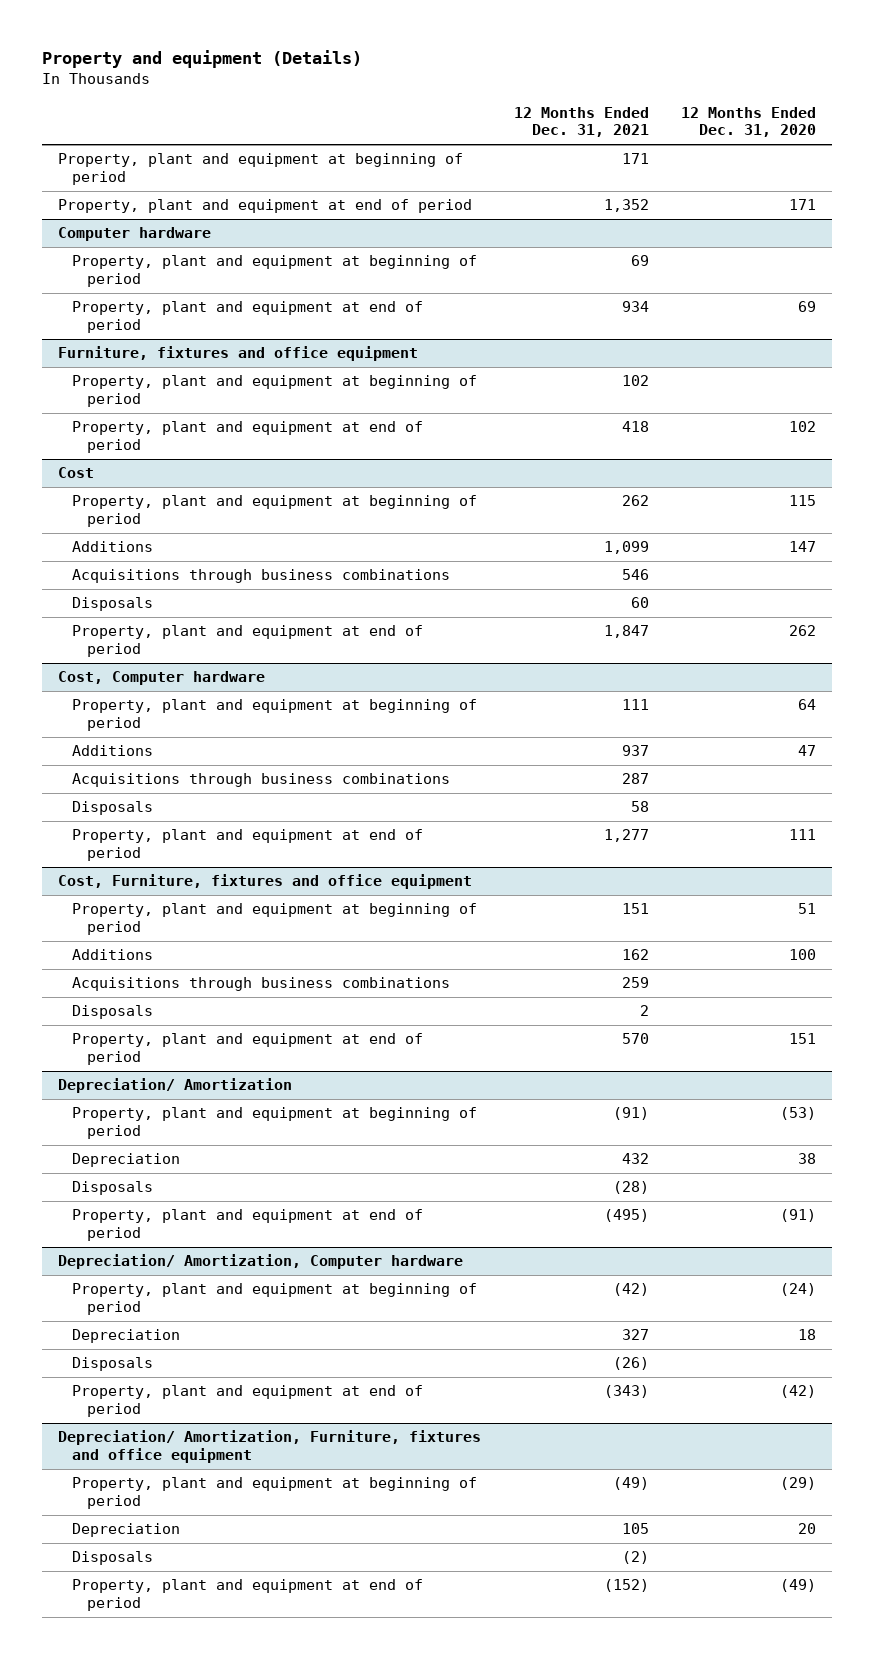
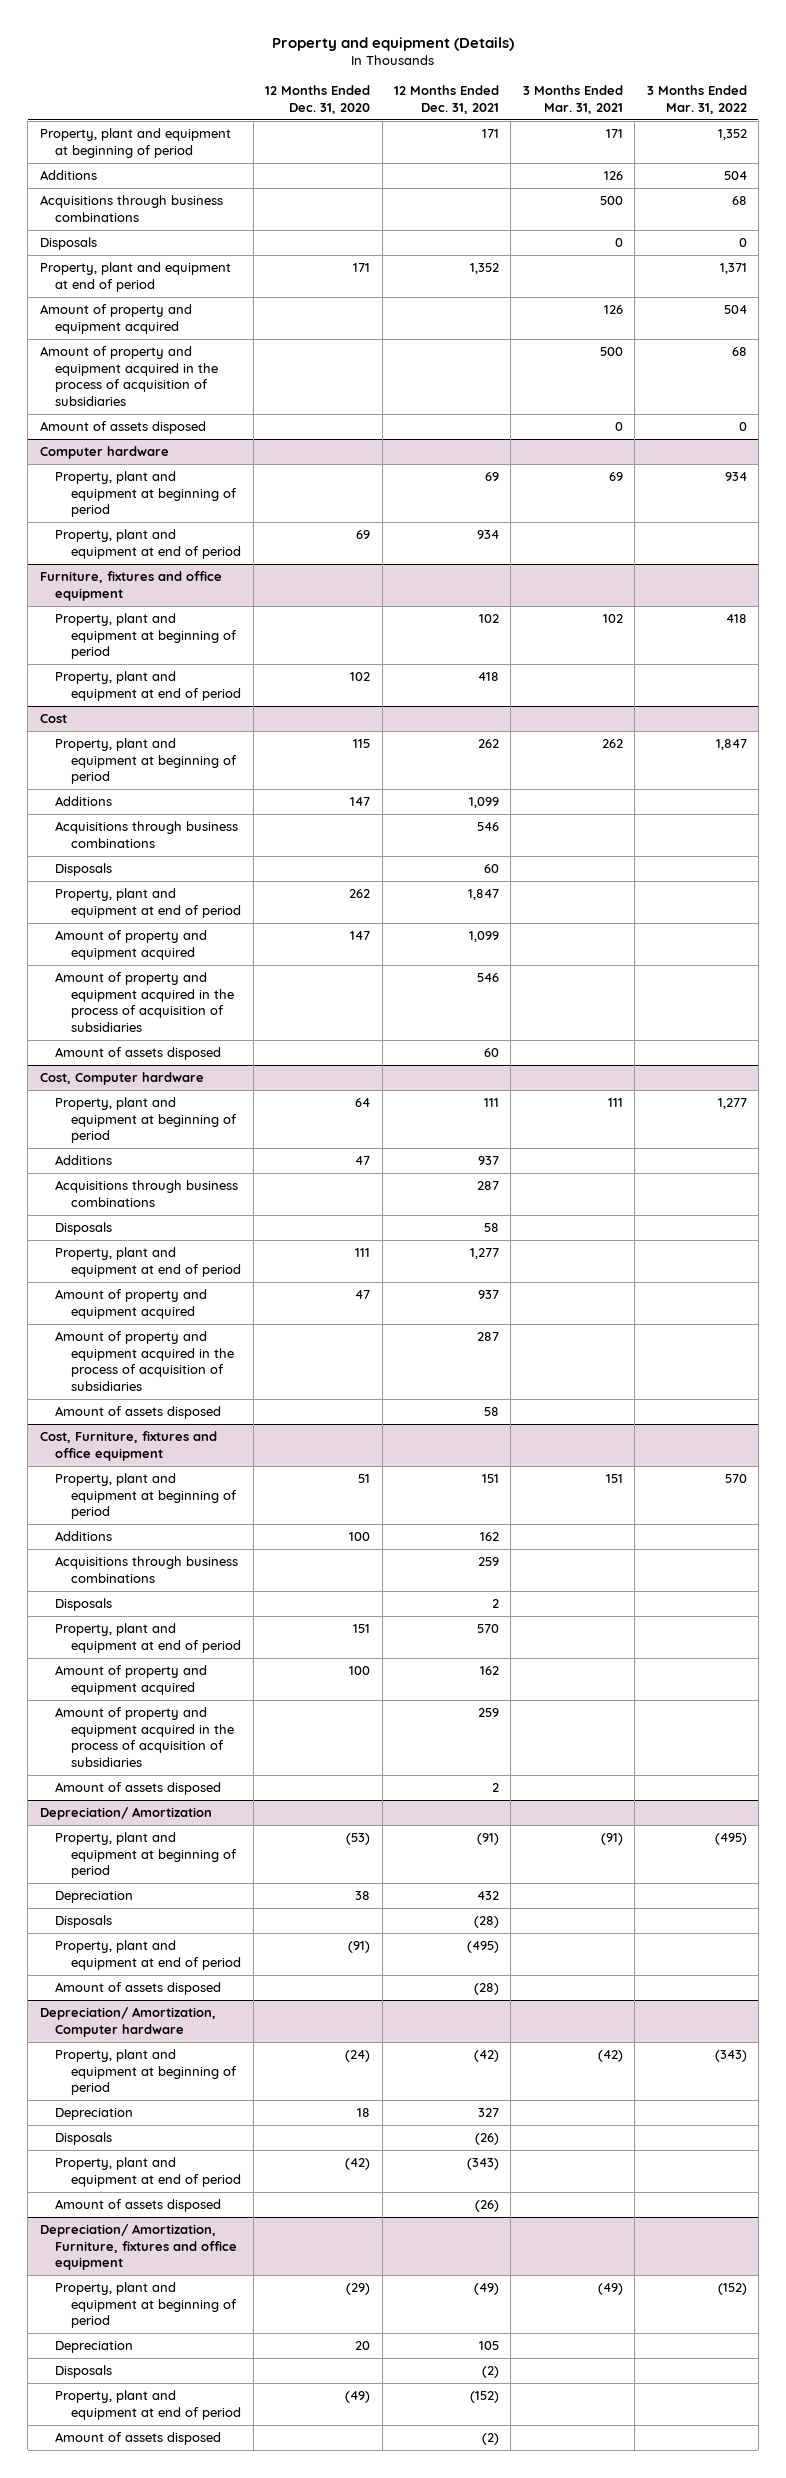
none -> [522,84,623,114] 3 Months Ended Mar. 31, 2021
none -> [646,84,747,114] 3 Months Ended Mar. 31, 2022
none -> [39,170,97,181] Additions
none -> [39,195,223,222] Acquisitions through business combinations
none -> [39,237,97,251] Disposals
none -> [39,304,192,334] Amount of property and equipment acquired
none -> [39,346,219,407] Amount of property and equipment acquired in the process of acquisition of subsidiaries
none -> [39,421,206,435] Amount of assets disposed
none -> [55,930,208,960] Amount of property and equipment acquired
none -> [55,972,235,1033] Amount of property and equipment acquired in the process of acquisition of subsidiaries
none -> [55,1047,222,1061] Amount of assets disposed
none -> [55,1289,208,1319] Amount of property and equipment acquired
none -> [55,1331,235,1392] Amount of property and equipment acquired in the process of acquisition of subsidiaries
none -> [55,1406,222,1420] Amount of assets disposed
none -> [55,1665,208,1695] Amount of property and equipment acquired
none -> [55,1707,235,1768] Amount of property and equipment acquired in the process of acquisition of subsidiaries
none -> [55,1782,222,1796] Amount of assets disposed
none -> [55,1982,222,1996] Amount of assets disposed
none -> [55,2199,222,2213] Amount of assets disposed
none -> [55,2432,222,2446] Amount of assets disposed

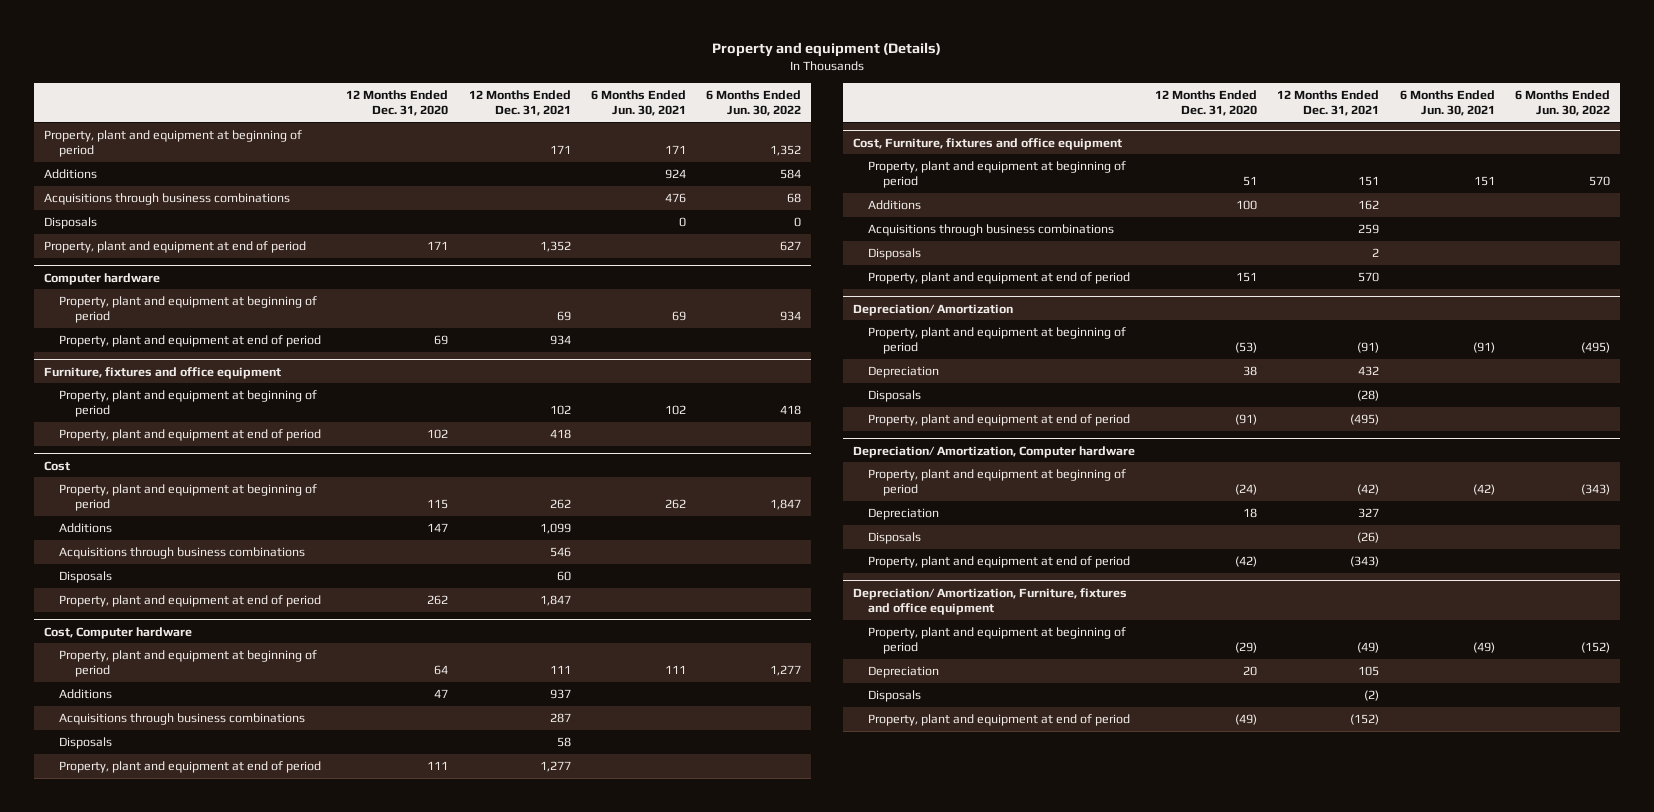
[522,84,623,114] 3 Months Ended Mar. 31, 2021 -> none
[646,84,747,114] 3 Months Ended Mar. 31, 2022 -> none
none -> [590,89,686,117] 6 Months Ended Jun. 30, 2021
none -> [706,89,802,117] 6 Months Ended Jun. 30, 2022
[39,304,192,334] Amount of property and equipment acquired -> none
[39,346,219,407] Amount of property and equipment acquired in the process of acquisition of subsidiaries -> none
[39,421,206,435] Amount of assets disposed -> none
[55,930,208,960] Amount of property and equipment acquired -> none
[55,972,235,1033] Amount of property and equipment acquired in the process of acquisition of subsidiaries -> none
[55,1047,222,1061] Amount of assets disposed -> none
[55,1289,208,1319] Amount of property and equipment acquired -> none
[55,1331,235,1392] Amount of property and equipment acquired in the process of acquisition of subsidiaries -> none
[55,1406,222,1420] Amount of assets disposed -> none
[55,1665,208,1695] Amount of property and equipment acquired -> none
[55,1707,235,1768] Amount of property and equipment acquired in the process of acquisition of subsidiaries -> none
[55,1782,222,1796] Amount of assets disposed -> none
[55,1982,222,1996] Amount of assets disposed -> none
[55,2199,222,2213] Amount of assets disposed -> none
[55,2432,222,2446] Amount of assets disposed -> none

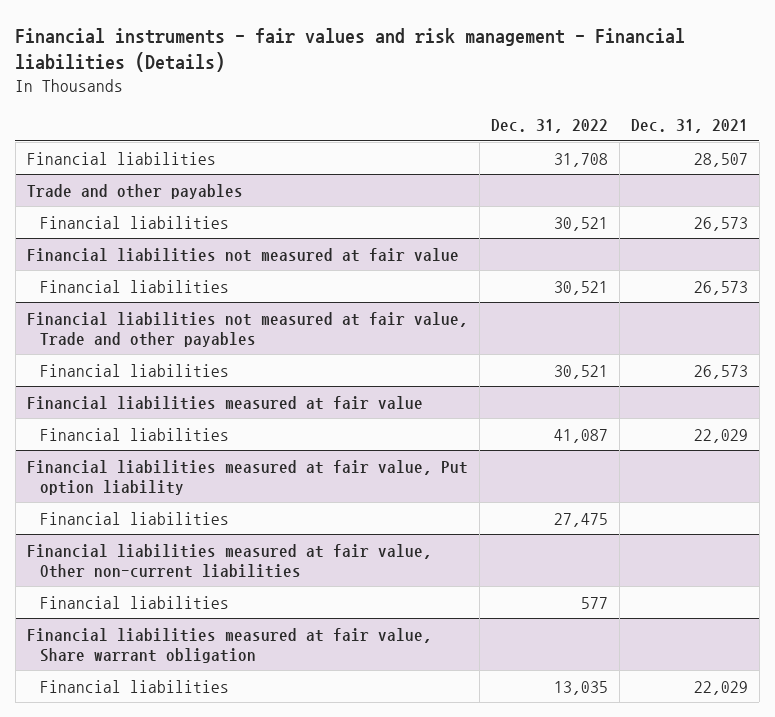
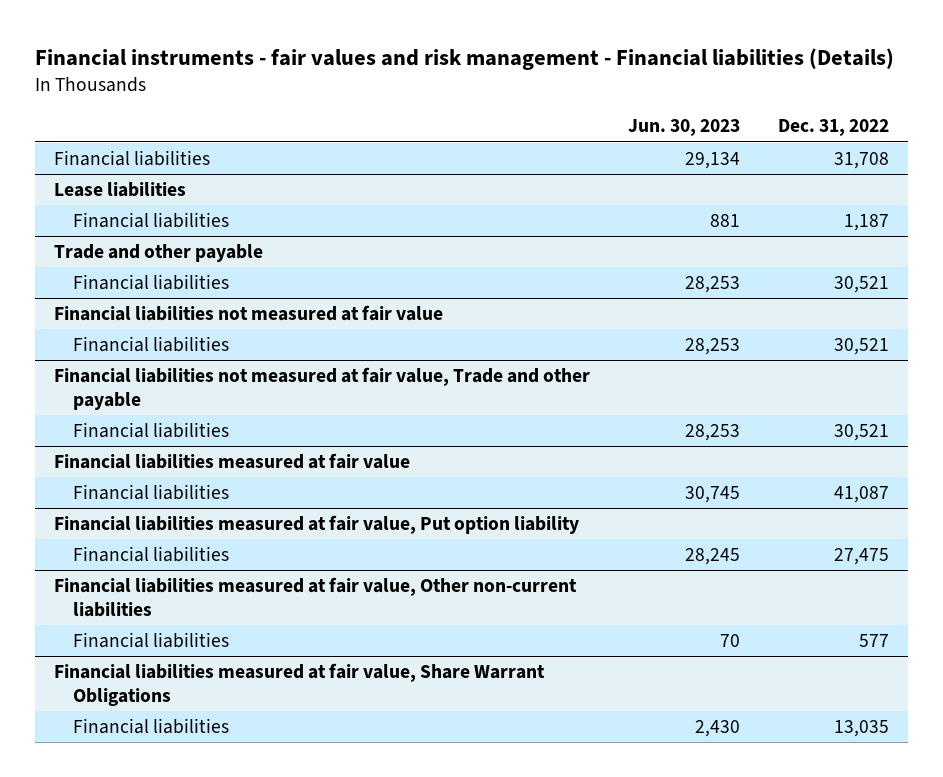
[630,118,748,133] Dec. 31, 2021 -> none
none -> [628,119,741,137] Jun. 30, 2023
none -> [53,181,186,197] Lease liabilities
none -> [73,211,230,228] Financial liabilities
[26,183,243,199] Trade and other payables -> [53,243,263,262] Trade and other payable
[26,311,468,347] Financial liabilities not measured at fair value, Trade and other payables -> [53,366,590,411] Financial liabilities not measured at fair value, Trade and other payable
[26,627,432,663] Financial liabilities measured at fair value, Share warrant obligation -> [53,662,545,707] Financial liabilities measured at fair value, Share Warrant Obligations

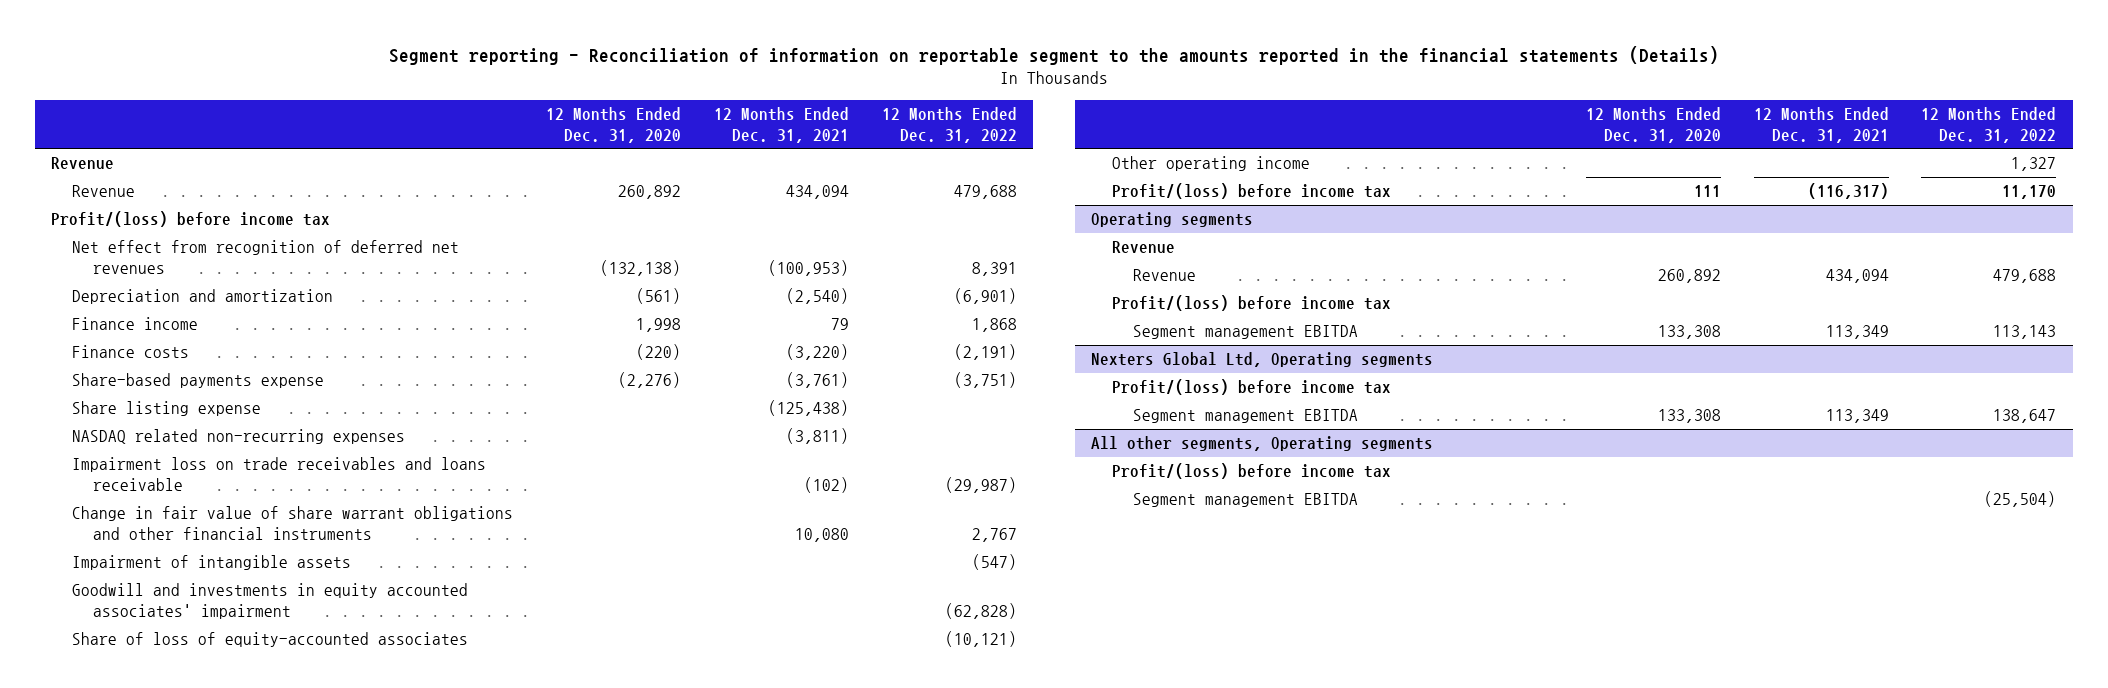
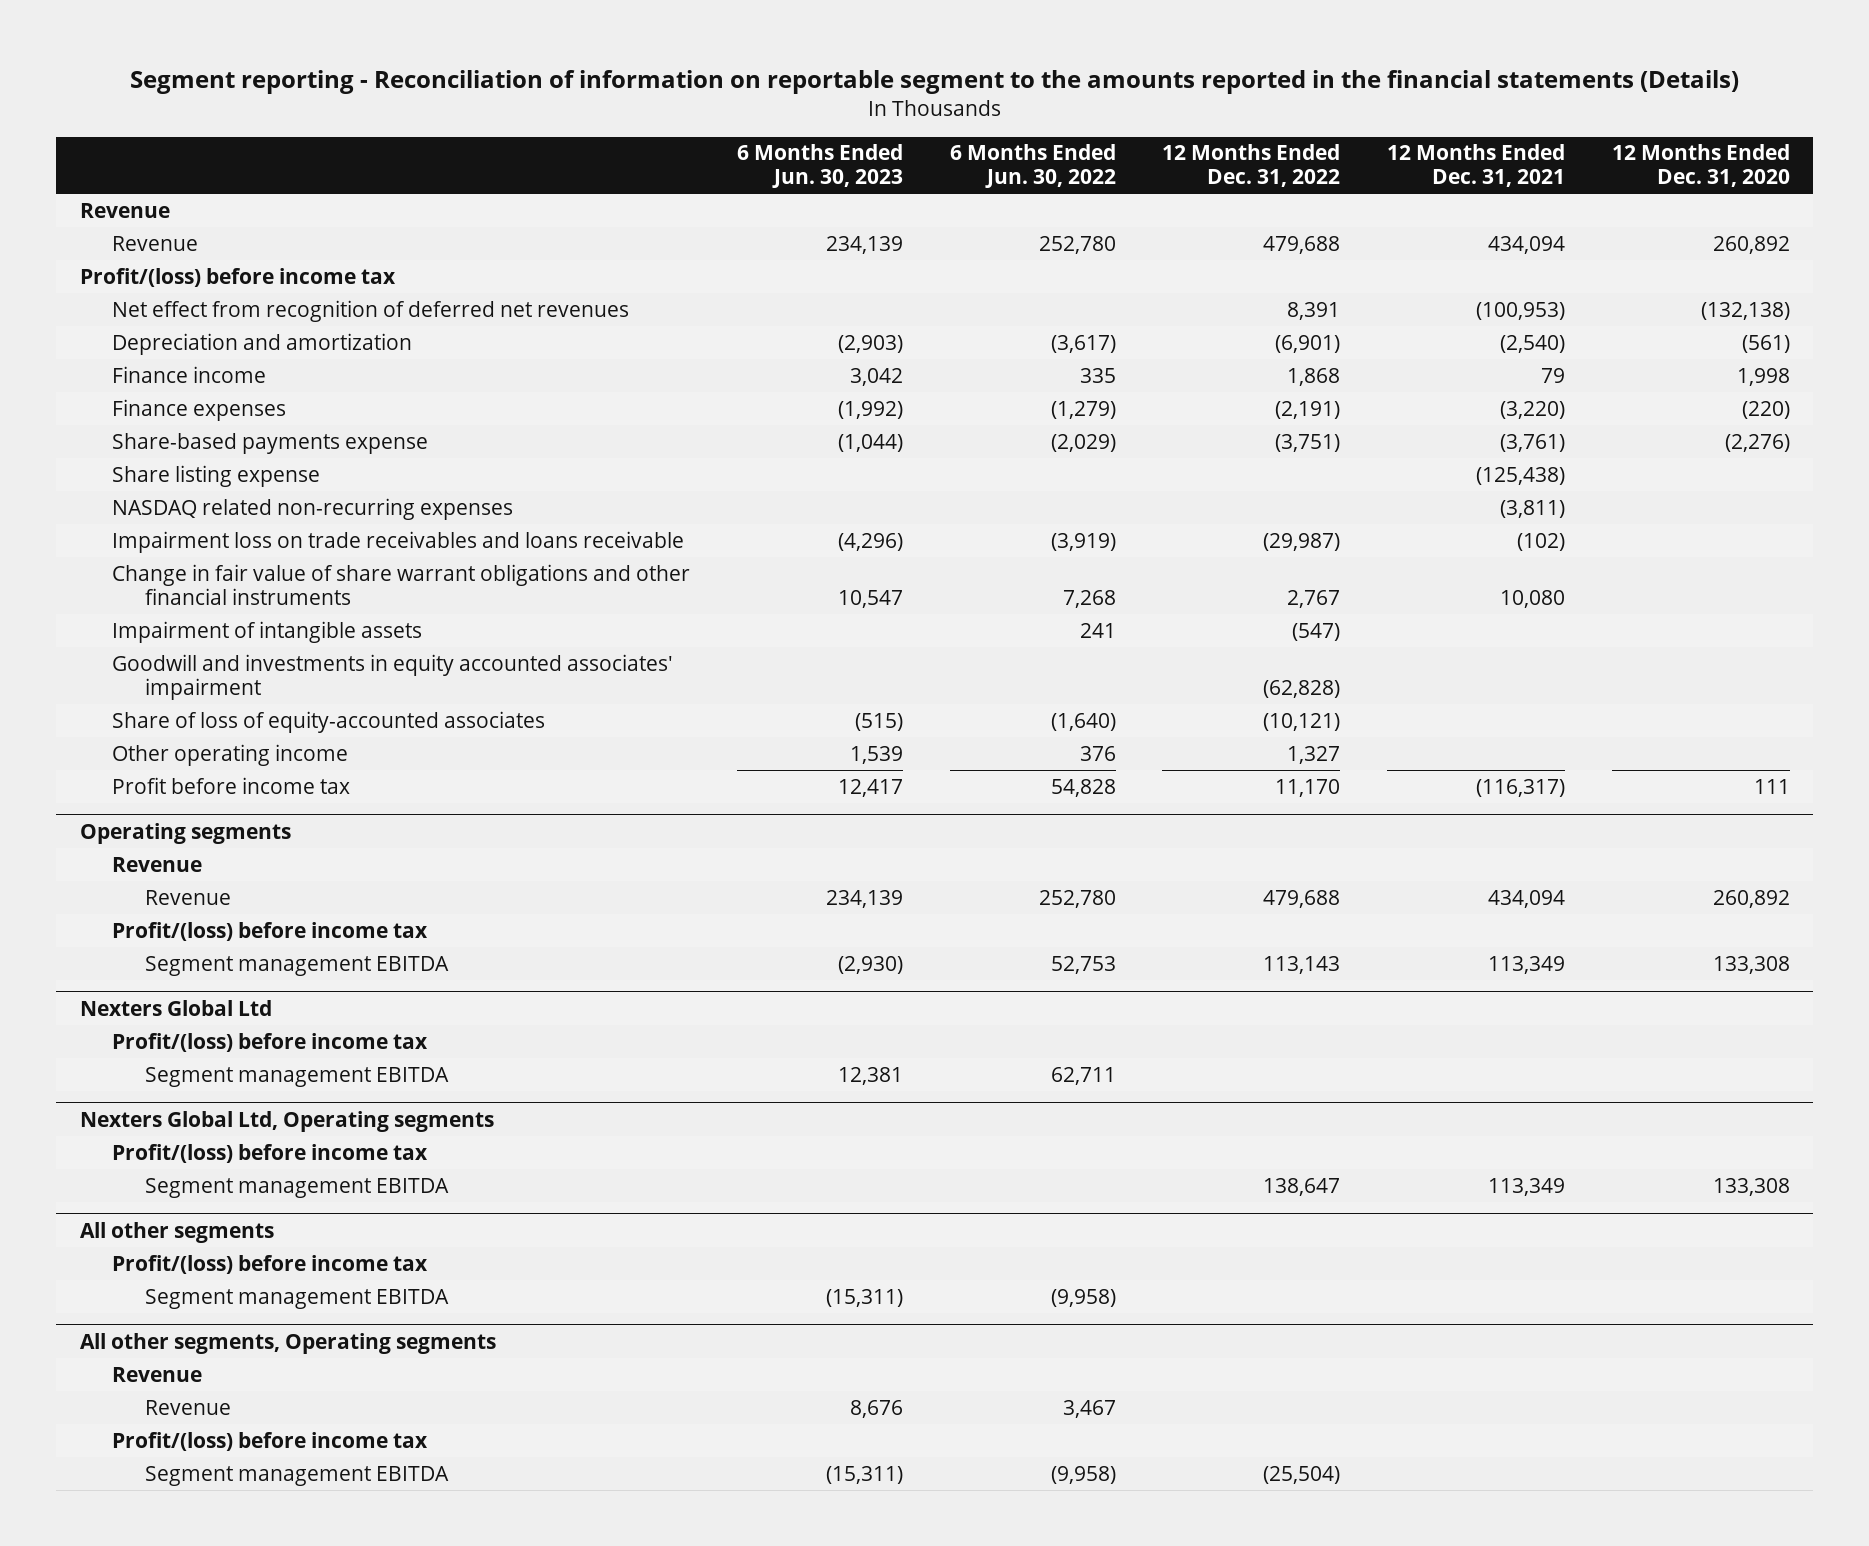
none -> [737,144,904,189] 6 Months Ended Jun. 30, 2023
none -> [949,144,1116,189] 6 Months Ended Jun. 30, 2022
[72,345,190,359] Finance costs -> [112,398,287,421] Finance expenses
[1111,183,1391,200] Profit/(loss) before income tax -> [112,776,351,794] Profit before income tax
none -> [79,999,272,1016] Nexters Global Ltd
none -> [112,1032,429,1052] Profit/(loss) before income tax
none -> [145,1066,450,1087] Segment management EBITDA
none -> [79,1221,274,1243] All other segments
none -> [112,1254,429,1274] Profit/(loss) before income tax
none -> [145,1288,450,1309] Segment management EBITDA
none -> [112,1366,203,1382] Revenue
none -> [145,1399,232,1415] Revenue

